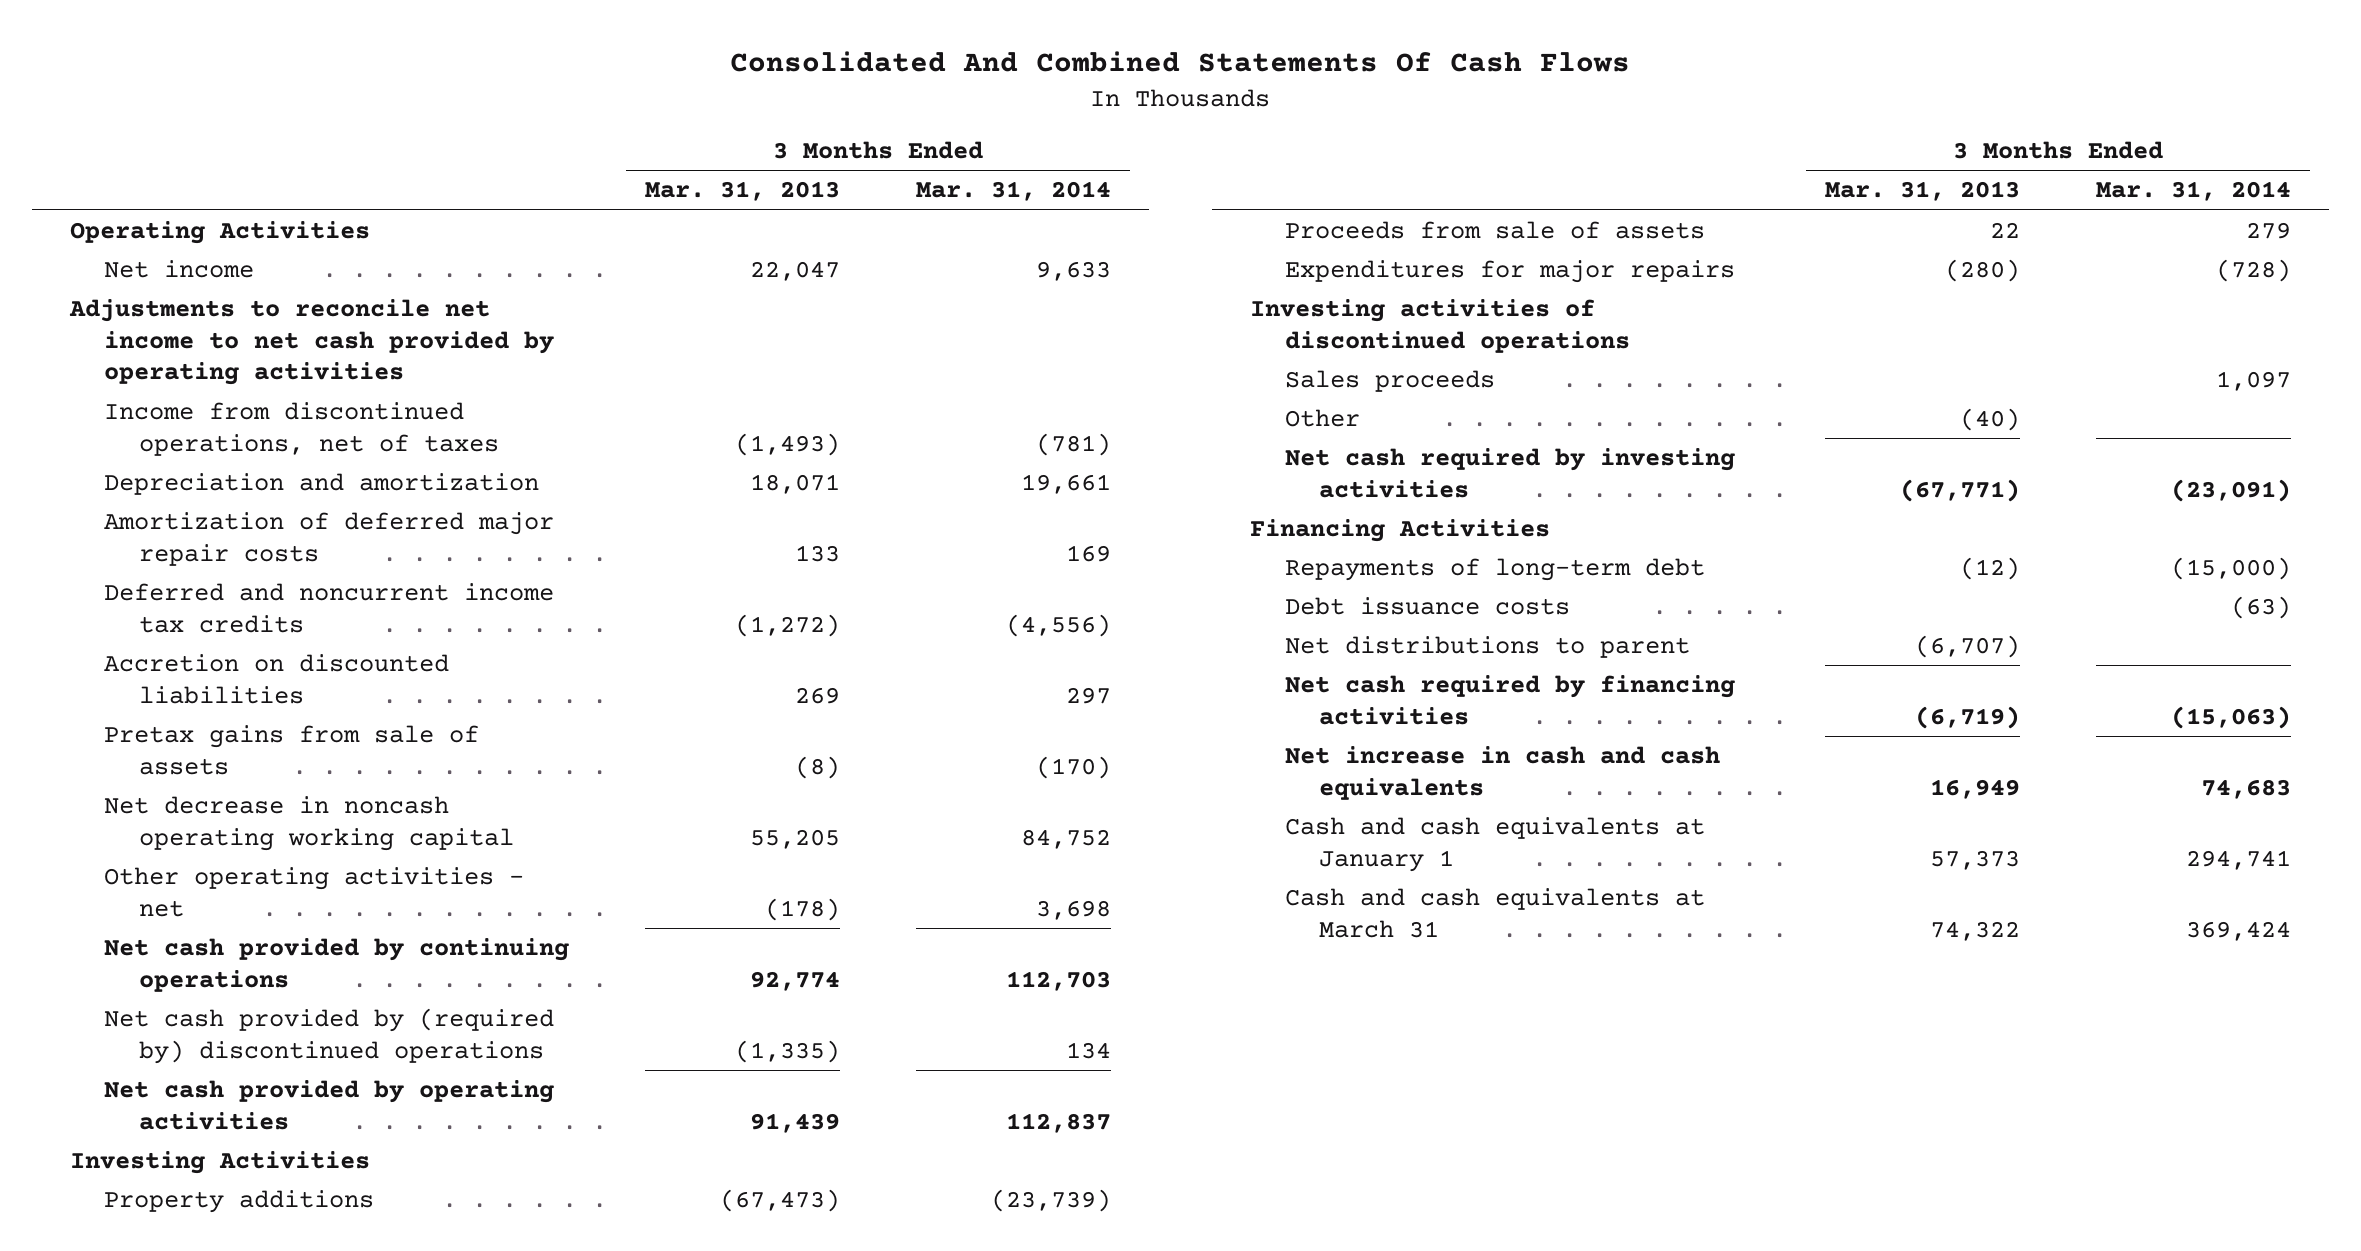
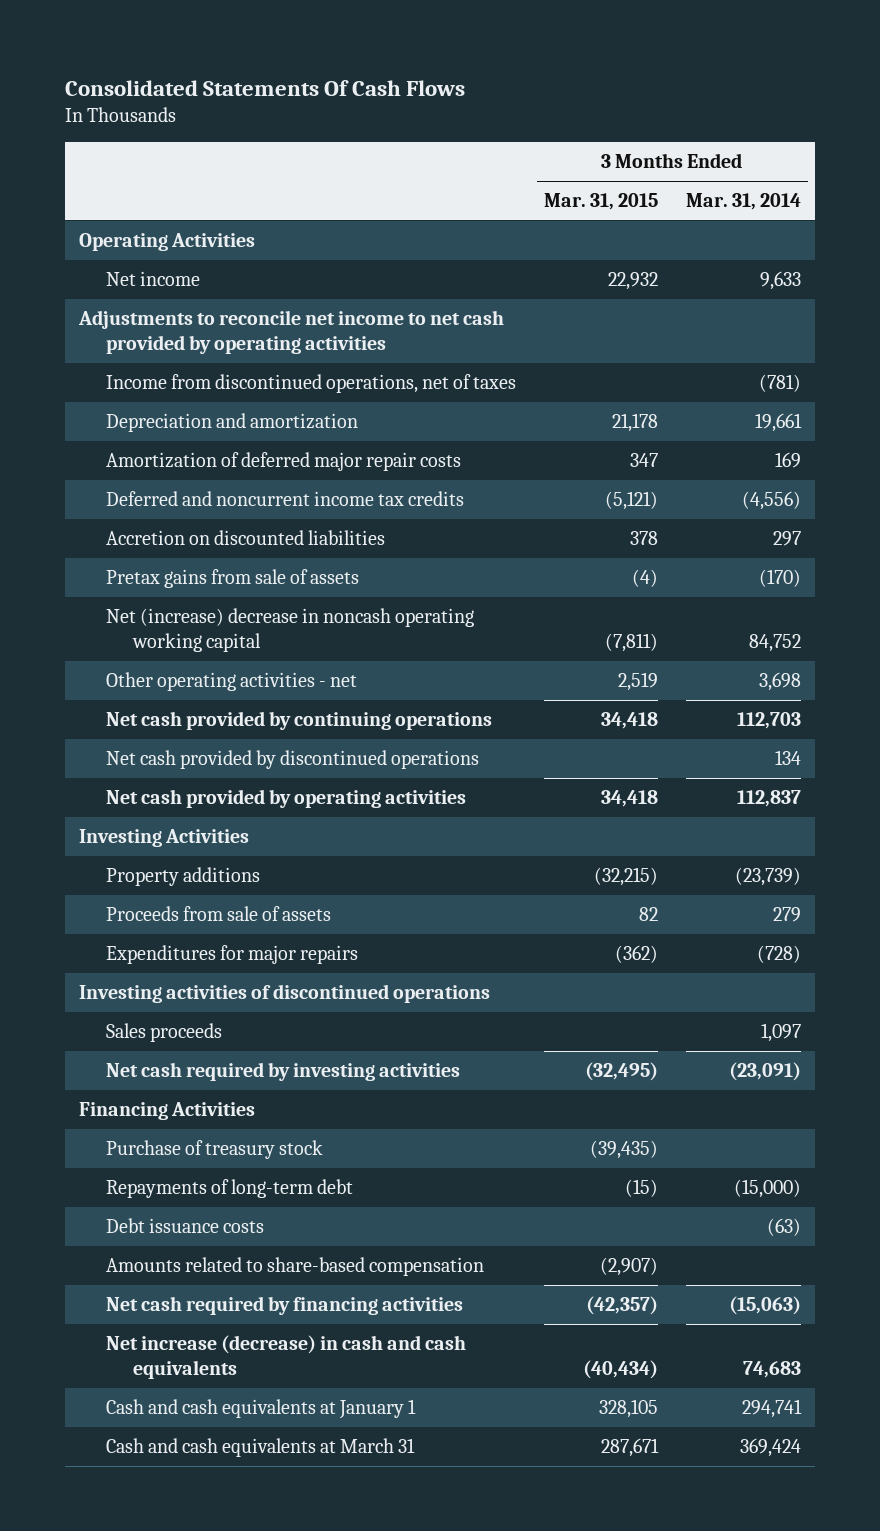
[730,51,1631,73] Consolidated And Combined Statements Of Cash Flows -> [65,79,466,96] Consolidated Statements Of Cash Flows
[645,181,841,202] Mar. 31, 2013 -> none
none -> [543,193,658,211] Mar. 31, 2015
[104,796,515,851] Net decrease in noncash operating working capital -> [105,608,474,652] Net (increase) decrease in noncash operating working capital
[104,1008,555,1064] Net cash provided by (required by) discontinued operations -> [105,750,479,770] Net cash provided by discontinued operations
[1284,409,1360,428] Other -> none
none -> [105,1140,323,1160] Purchase of treasury stock
[1284,636,1690,659] Net distributions to parent -> none
none -> [105,1257,484,1277] Amounts related to share-based compensation
[1284,746,1720,800] Net increase in cash and cash equivalents -> [105,1335,466,1379] Net increase (decrease) in cash and cash equivalents

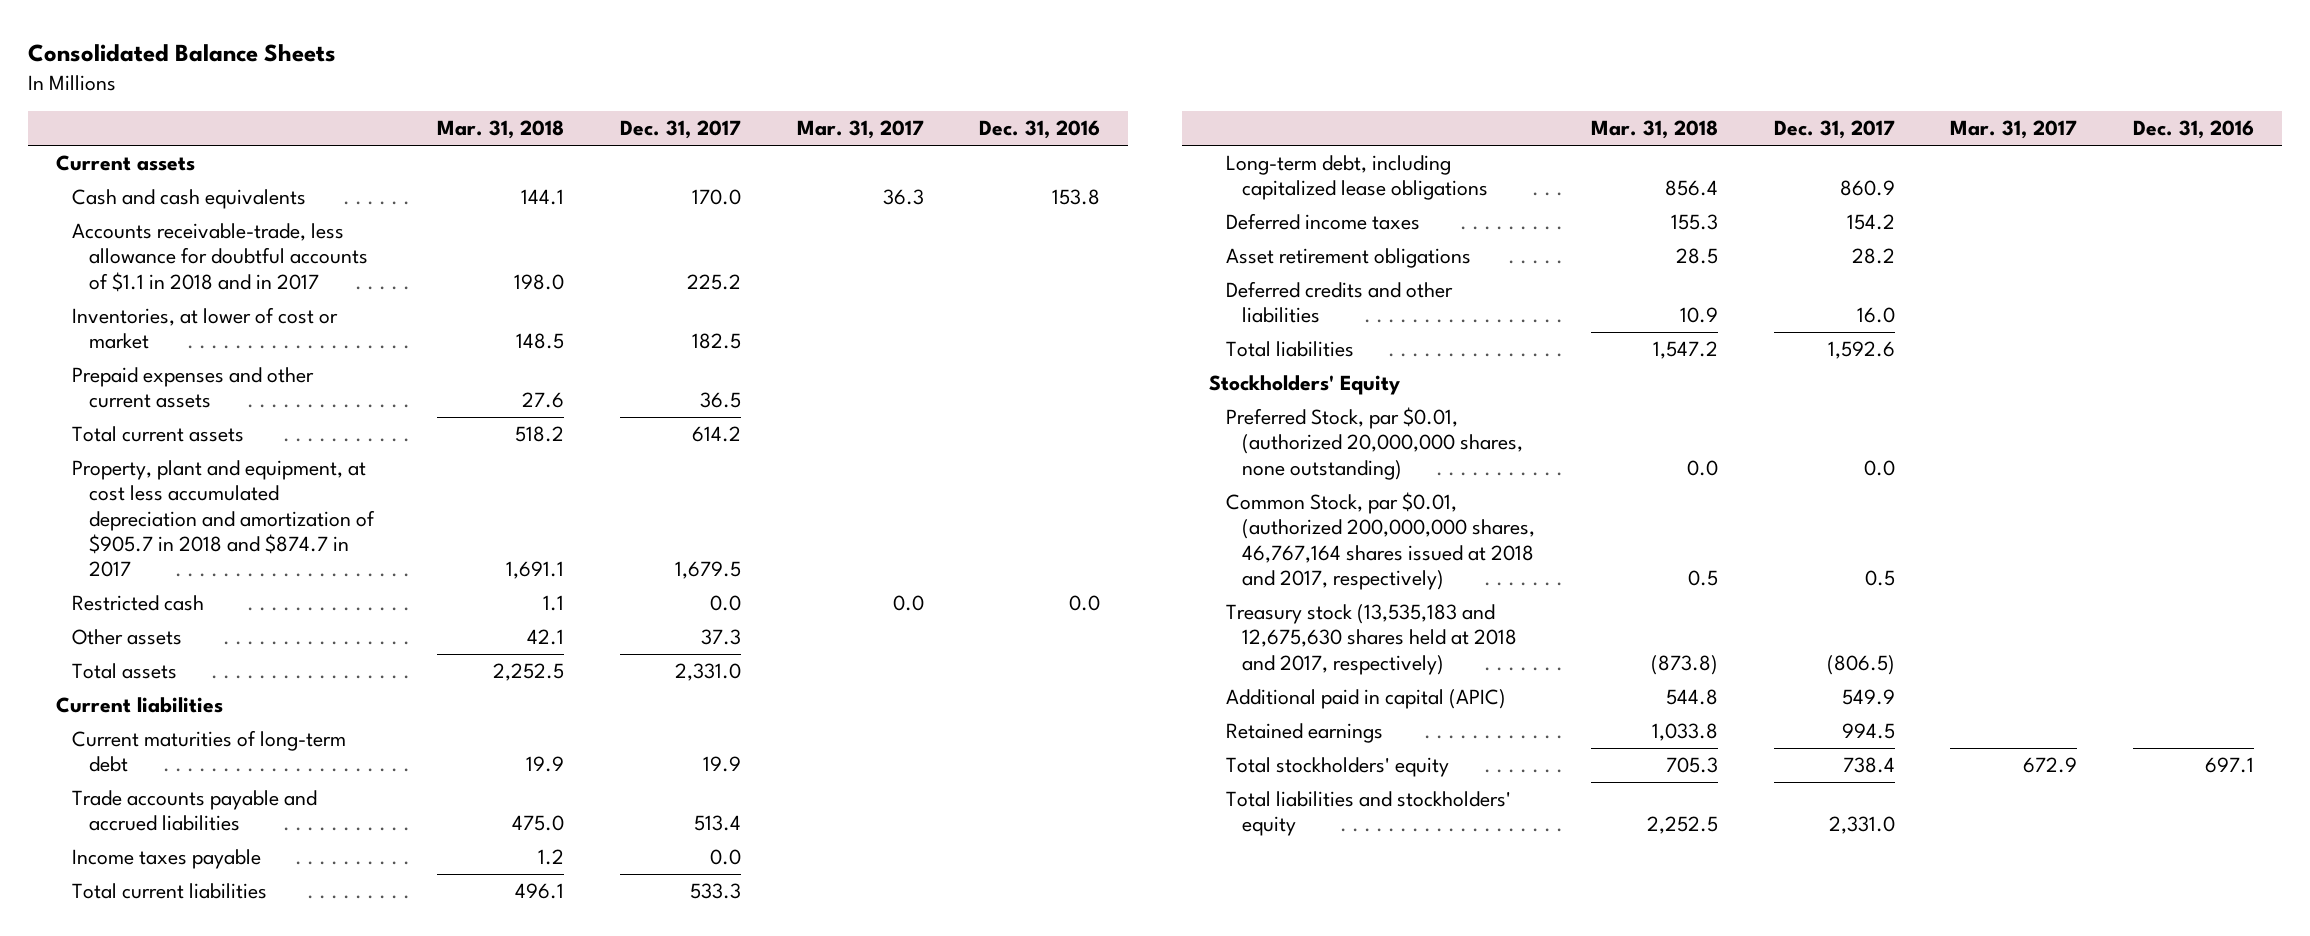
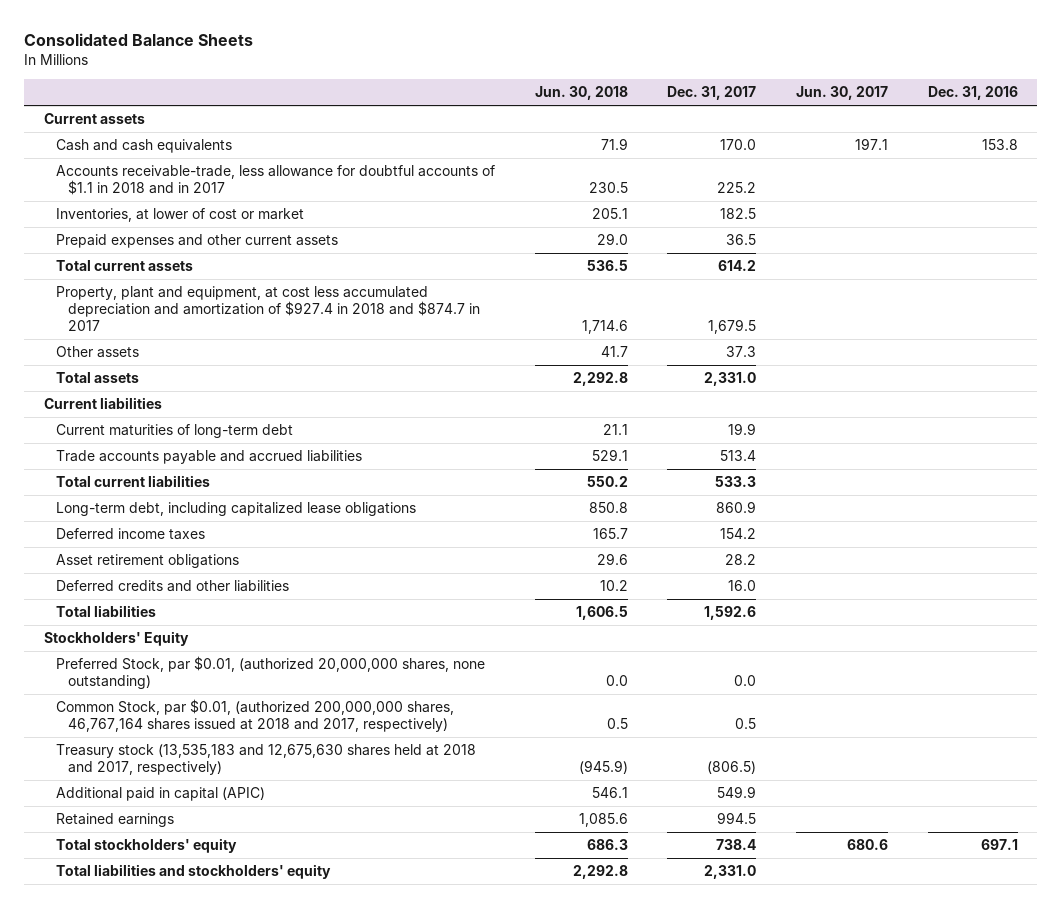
[437,120,565,140] Mar. 31, 2018 -> none
[796,120,924,140] Mar. 31, 2017 -> none
none -> [534,86,628,101] Jun. 30, 2018
none -> [796,86,889,101] Jun. 30, 2017
[72,595,205,612] Restricted cash -> none
[72,460,375,578] Property, plant and equipment, at cost less accumulated depreciation and amortization of $905.7 in 2018 and $874.7 in 2017 -> [56,286,481,332] Property, plant and equipment, at cost less accumulated depreciation and amortization of $927.4 in 2018 and $874.7 in 2017
[72,849,262,870] Income taxes payable -> none

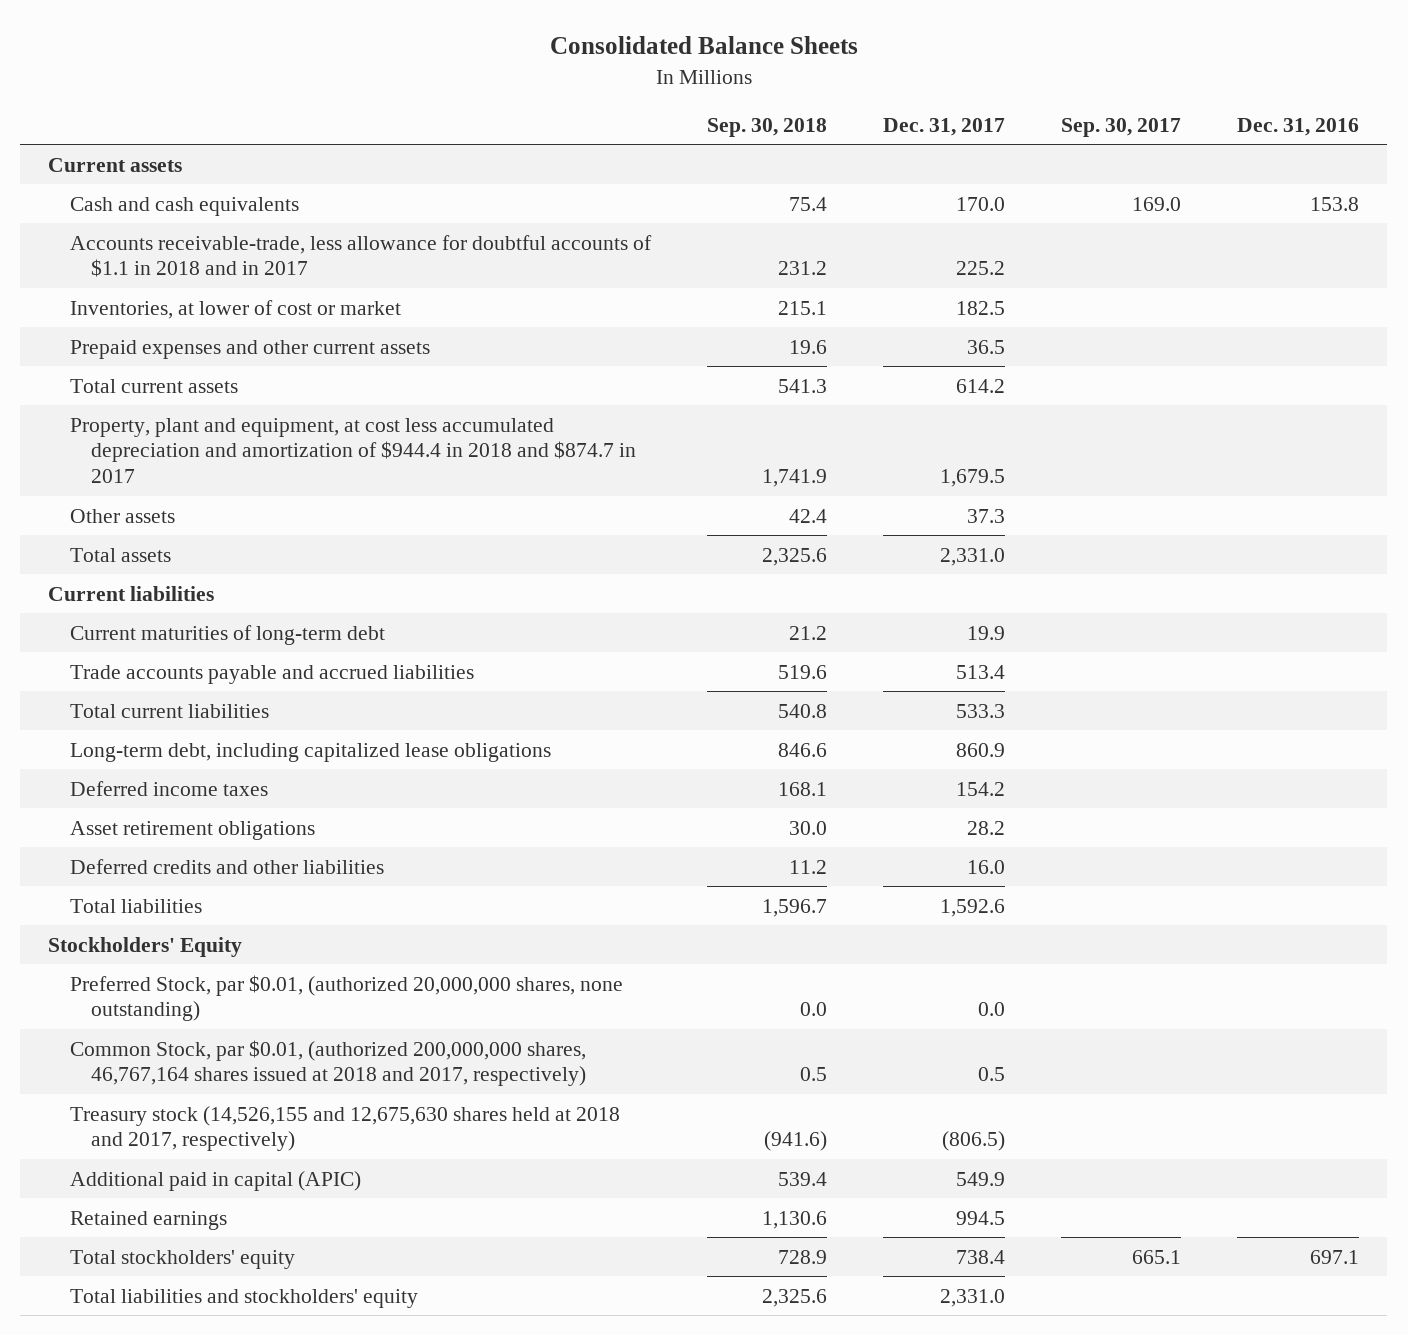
[534,86,628,101] Jun. 30, 2018 -> none
[796,86,889,101] Jun. 30, 2017 -> none
none -> [706,117,827,137] Sep. 30, 2018
none -> [1061,117,1182,137] Sep. 30, 2017
[56,286,481,332] Property, plant and equipment, at cost less accumulated depreciation and amortization of $927.4 in 2018 and $874.7 in 2017 -> [69,417,636,484] Property, plant and equipment, at cost less accumulated depreciation and amortization of $944.4 in 2018 and $874.7 in 2017
[56,744,477,776] Treasury stock (13,535,183 and 12,675,630 shares held at 2018 and 2017, respectively) -> [69,1105,620,1152] Treasury stock (14,526,155 and 12,675,630 shares held at 2018 and 2017, respectively)

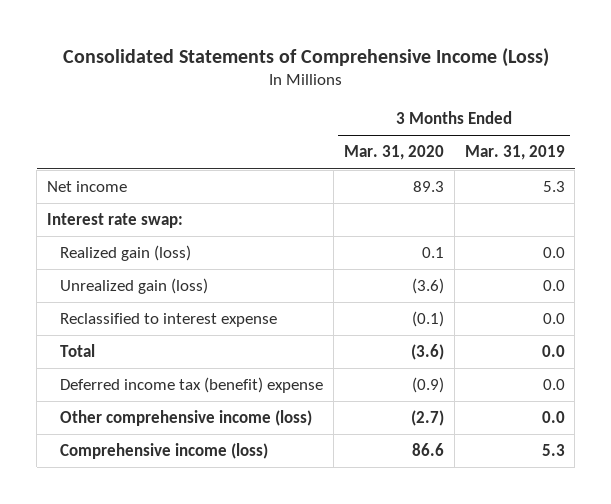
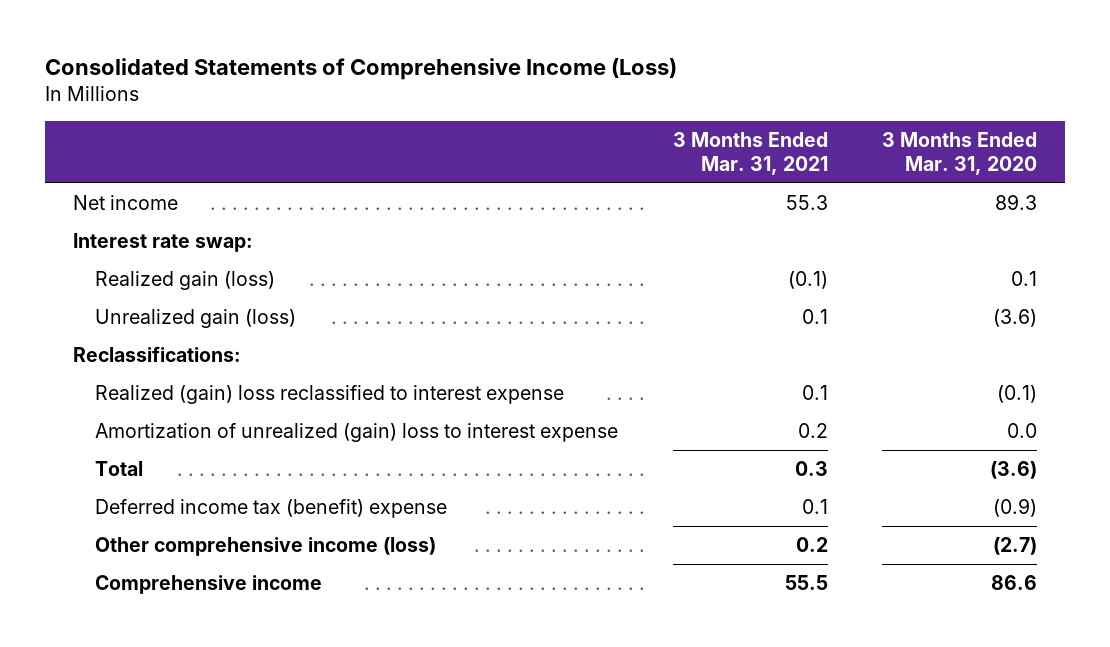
[464,145,565,161] Mar. 31, 2019 -> none
none -> [672,131,828,175] 3 Months Ended Mar. 31, 2021
none -> [72,346,241,363] Reclassifications:
[59,313,277,328] Reclassified to interest expense -> [95,385,565,405] Realized (gain) loss reclassified to interest expense
none -> [95,423,619,443] Amortization of unrealized (gain) loss to interest expense
[59,443,268,460] Comprehensive income (loss) -> [95,575,323,595] Comprehensive income

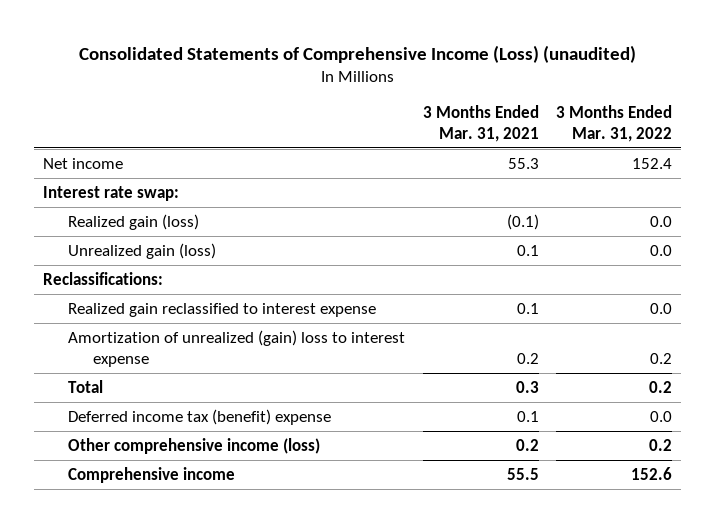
[45,58,678,81] Consolidated Statements of Comprehensive Income (Loss) -> [78,44,636,63] Consolidated Statements of Comprehensive Income (Loss) (unaudited)
[882,131,1038,175] 3 Months Ended Mar. 31, 2020 -> none
none -> [556,104,673,142] 3 Months Ended Mar. 31, 2022
[95,385,565,405] Realized (gain) loss reclassified to interest expense -> [68,302,377,317] Realized gain reclassified to interest expense

